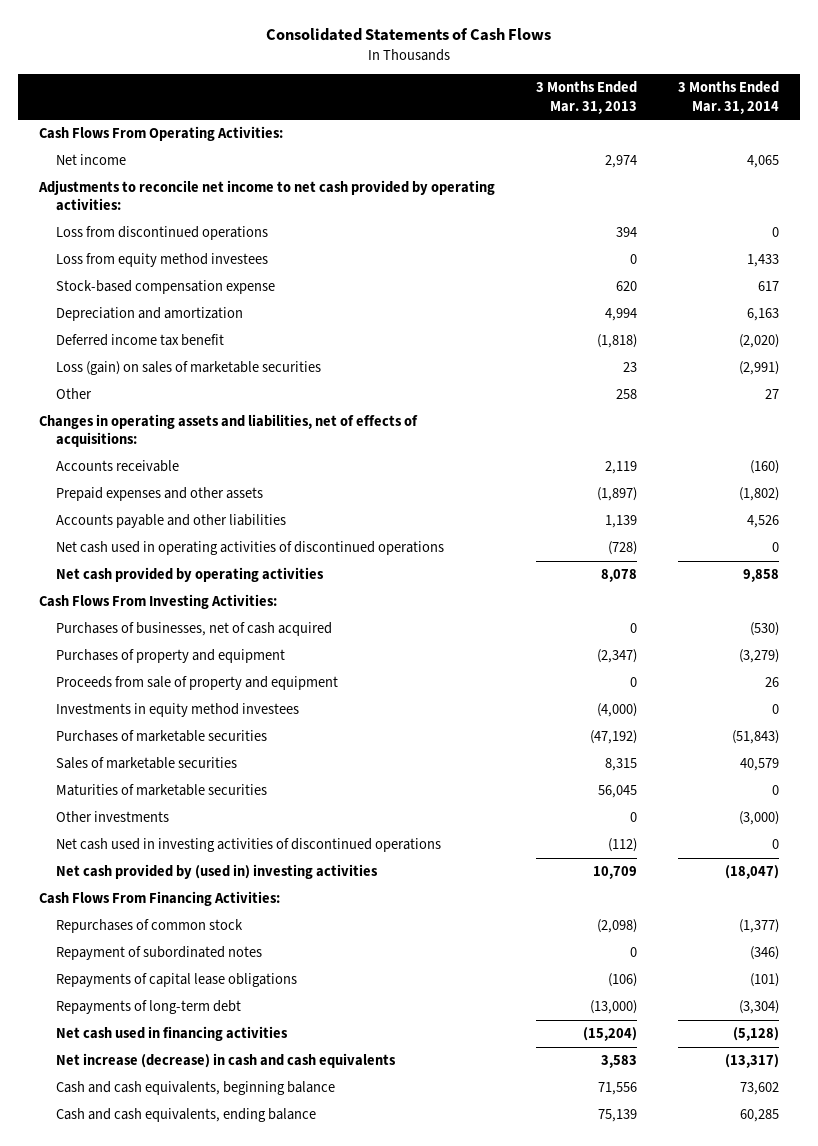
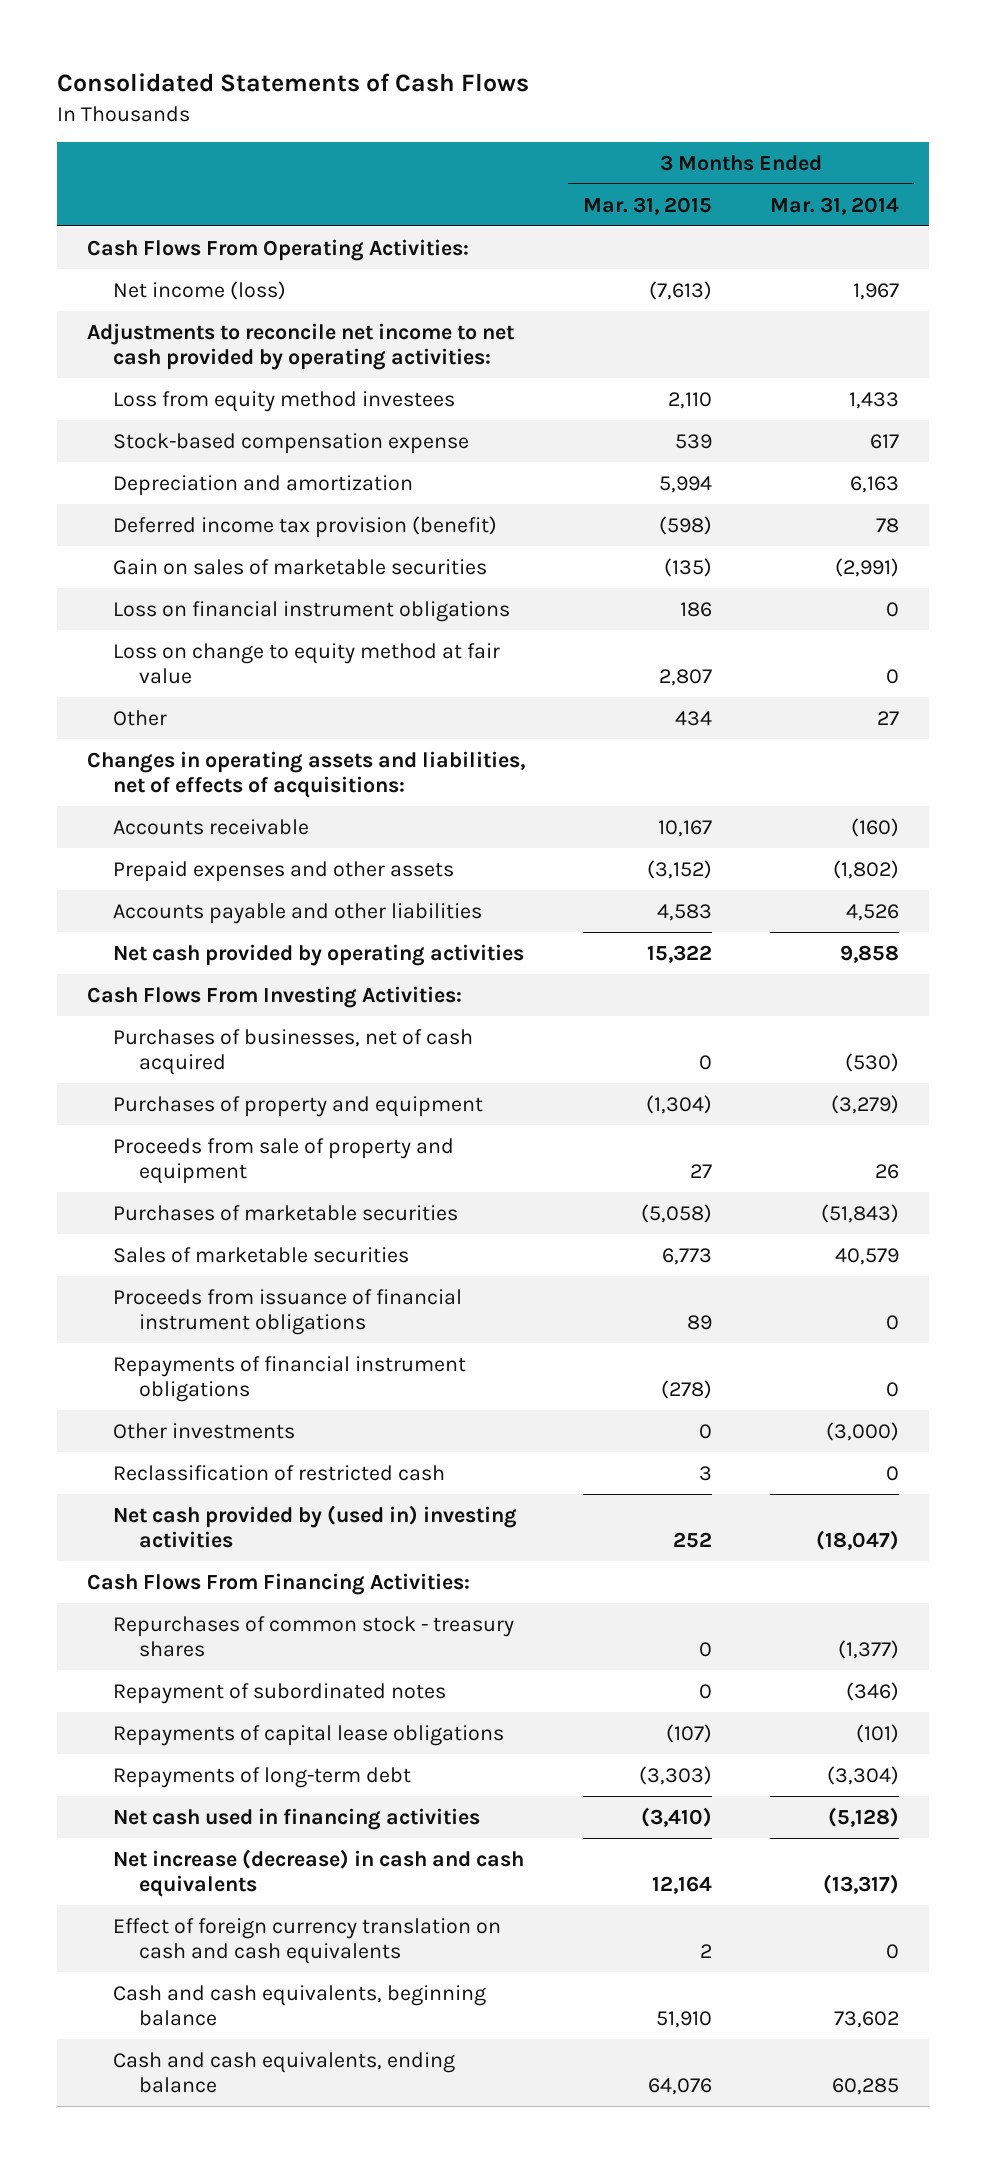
[536,81,638,114] 3 Months Ended Mar. 31, 2013 -> none
none -> [583,196,713,215] Mar. 31, 2015
[55,154,126,166] Net income -> [113,280,287,300] Net income (loss)
[747,155,780,169] 4,065 -> [853,282,900,300] 1,967
[55,226,268,241] Loss from discontinued operations -> none
[55,334,224,347] Deferred income tax benefit -> [113,515,498,538] Deferred income tax provision (benefit)
[739,334,780,349] (2,020) -> [876,517,900,533] 78
[55,361,321,376] Loss (gain) on sales of marketable securities -> [113,558,488,575] Gain on sales of marketable securities
none -> [113,600,511,622] Loss on financial instrument obligations
none -> [113,642,501,685] Loss on change to equity method at fair value
[55,541,444,556] Net cash used in operating activities of discontinued operations -> none
[55,703,299,718] Investments in equity method investees -> none
[55,784,267,797] Maturities of marketable securities -> none
none -> [113,1288,463,1336] Proceeds from issuance of financial instrument obligations
none -> [113,1355,467,1403] Repayments of financial instrument obligations
[55,838,441,853] Net cash used in investing activities of discontinued operations -> none
none -> [113,1464,446,1481] Reclassification of restricted cash
[55,919,243,934] Repurchases of common stock -> [113,1615,515,1658] Repurchases of common stock - treasury shares
none -> [113,1917,502,1965] Effect of foreign currency translation on cash and cash equivalents

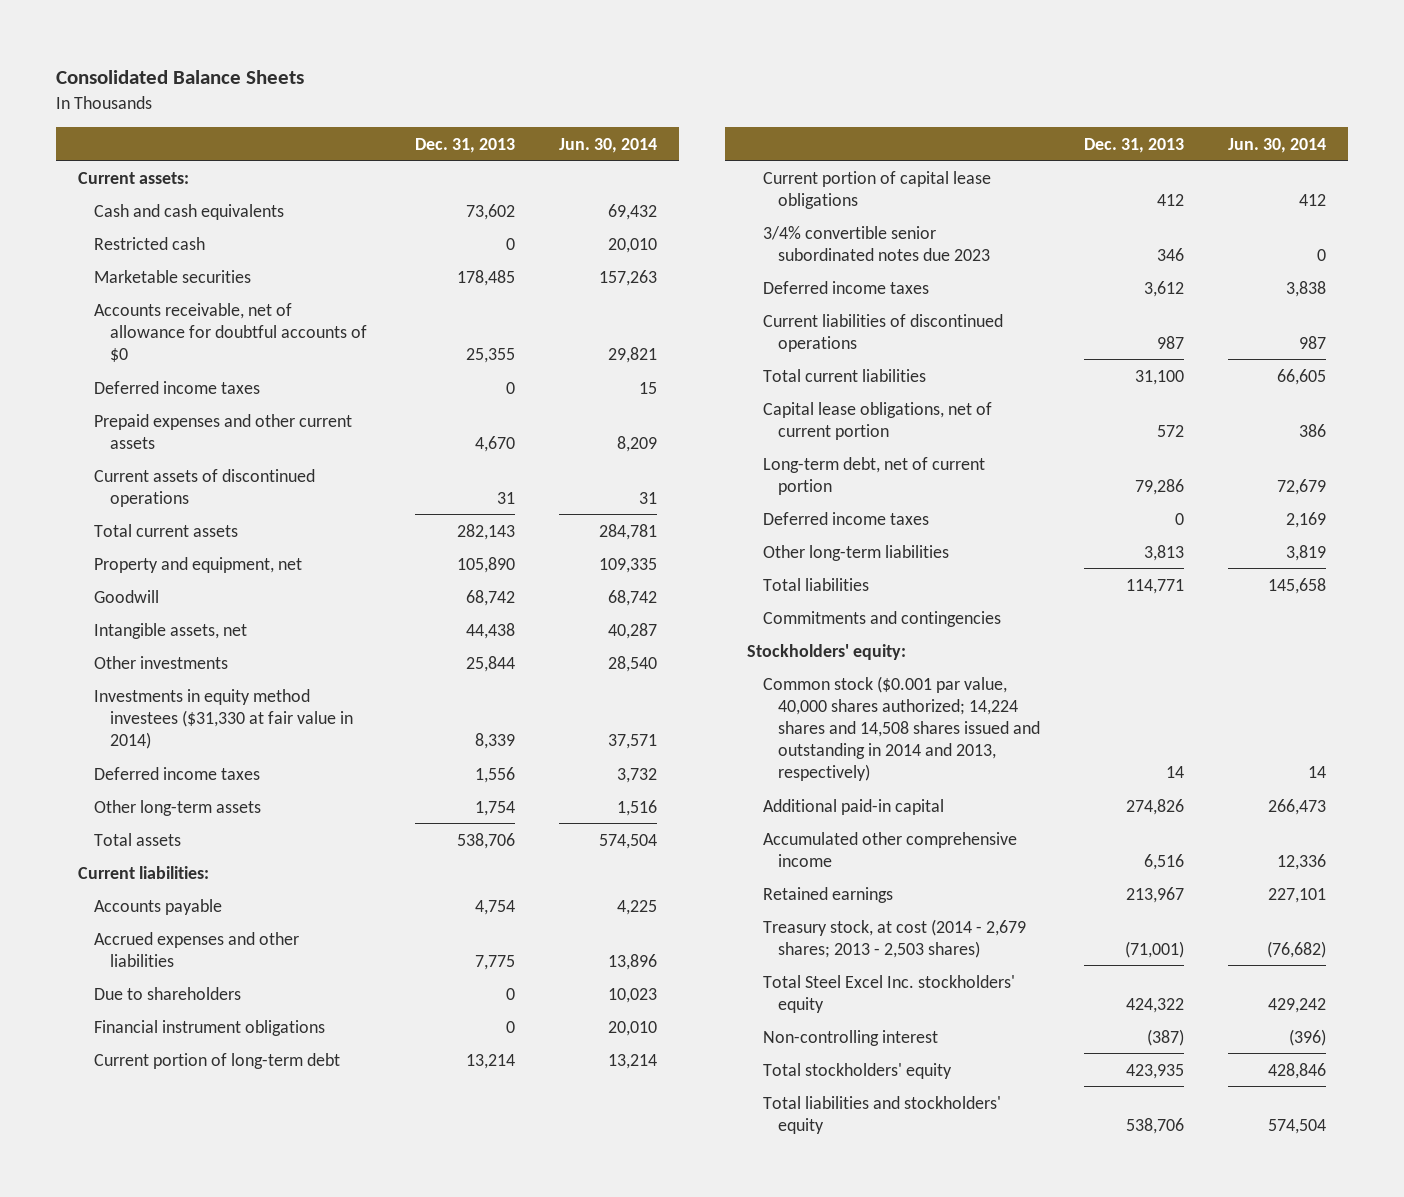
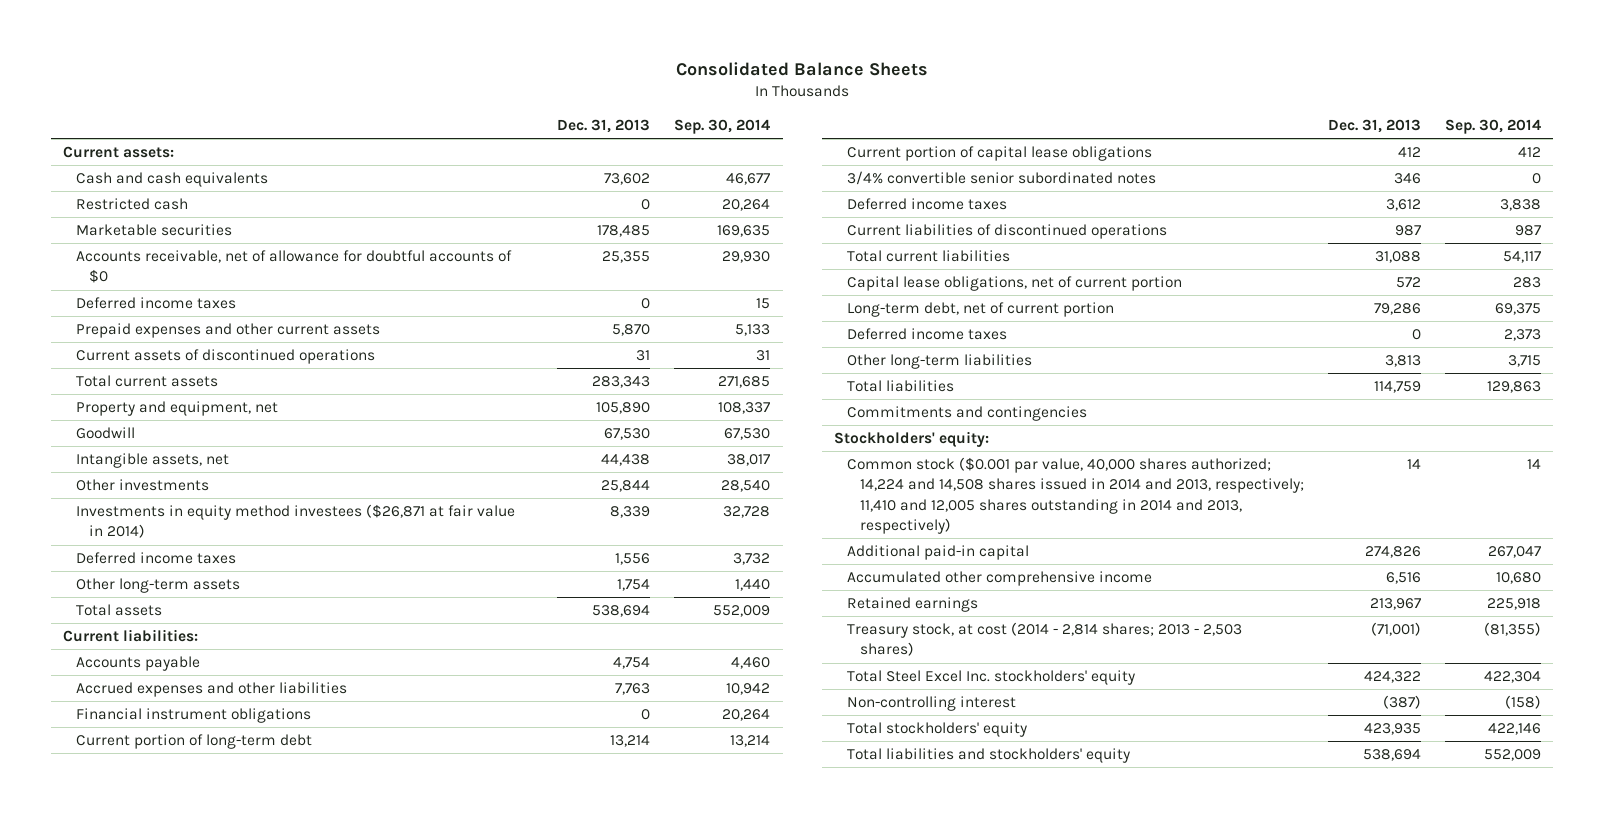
[559,137,658,153] Jun. 30, 2014 -> none
none -> [674,118,771,134] Sep. 30, 2014
[475,435,516,452] 4,670 -> [612,324,651,337] 5,870
[457,523,516,540] 282,143 -> [592,376,651,389] 283,343
[466,589,516,606] 68,742 -> [604,428,651,441] 67,530
[93,688,353,749] Investments in equity method investees ($31,330 at fair value in 2014) -> [76,504,516,539] Investments in equity method investees ($26,871 at fair value in 2014)
[457,832,516,849] 538,706 -> [592,605,651,618] 538,694
[93,986,241,1000] Due to shareholders -> none
[475,954,516,970] 7,775 -> [615,683,651,696] 7,763
[762,225,991,261] 3/4% convertible senior subordinated notes due 2023 -> [846,171,1156,186] 3/4% convertible senior subordinated notes
[1135,369,1185,385] 31,100 -> [1374,251,1421,264] 31,088
[1126,578,1185,594] 114,771 -> [1373,381,1421,394] 114,759
[762,675,1041,782] Common stock ($0.001 par value, 40,000 shares authorized; 14,224 shares and 14,508 shares issued and outstanding in 2014 and 2013, respectively) -> [846,457,1304,534] Common stock ($0.001 par value, 40,000 shares authorized; 14,224 and 14,508 shares issued in 2014 and 2013, respectively; 11,410 and 12,005 shares outstanding in 2014 and 2013, respectively)
[762,918,1026,958] Treasury stock, at cost (2014 - 2,679 shares; 2013 - 2,503 shares) -> [846,622,1242,657] Treasury stock, at cost (2014 - 2,814 shares; 2013 - 2,503 shares)
[1126,1117,1185,1134] 538,706 -> [1362,749,1421,762] 538,694

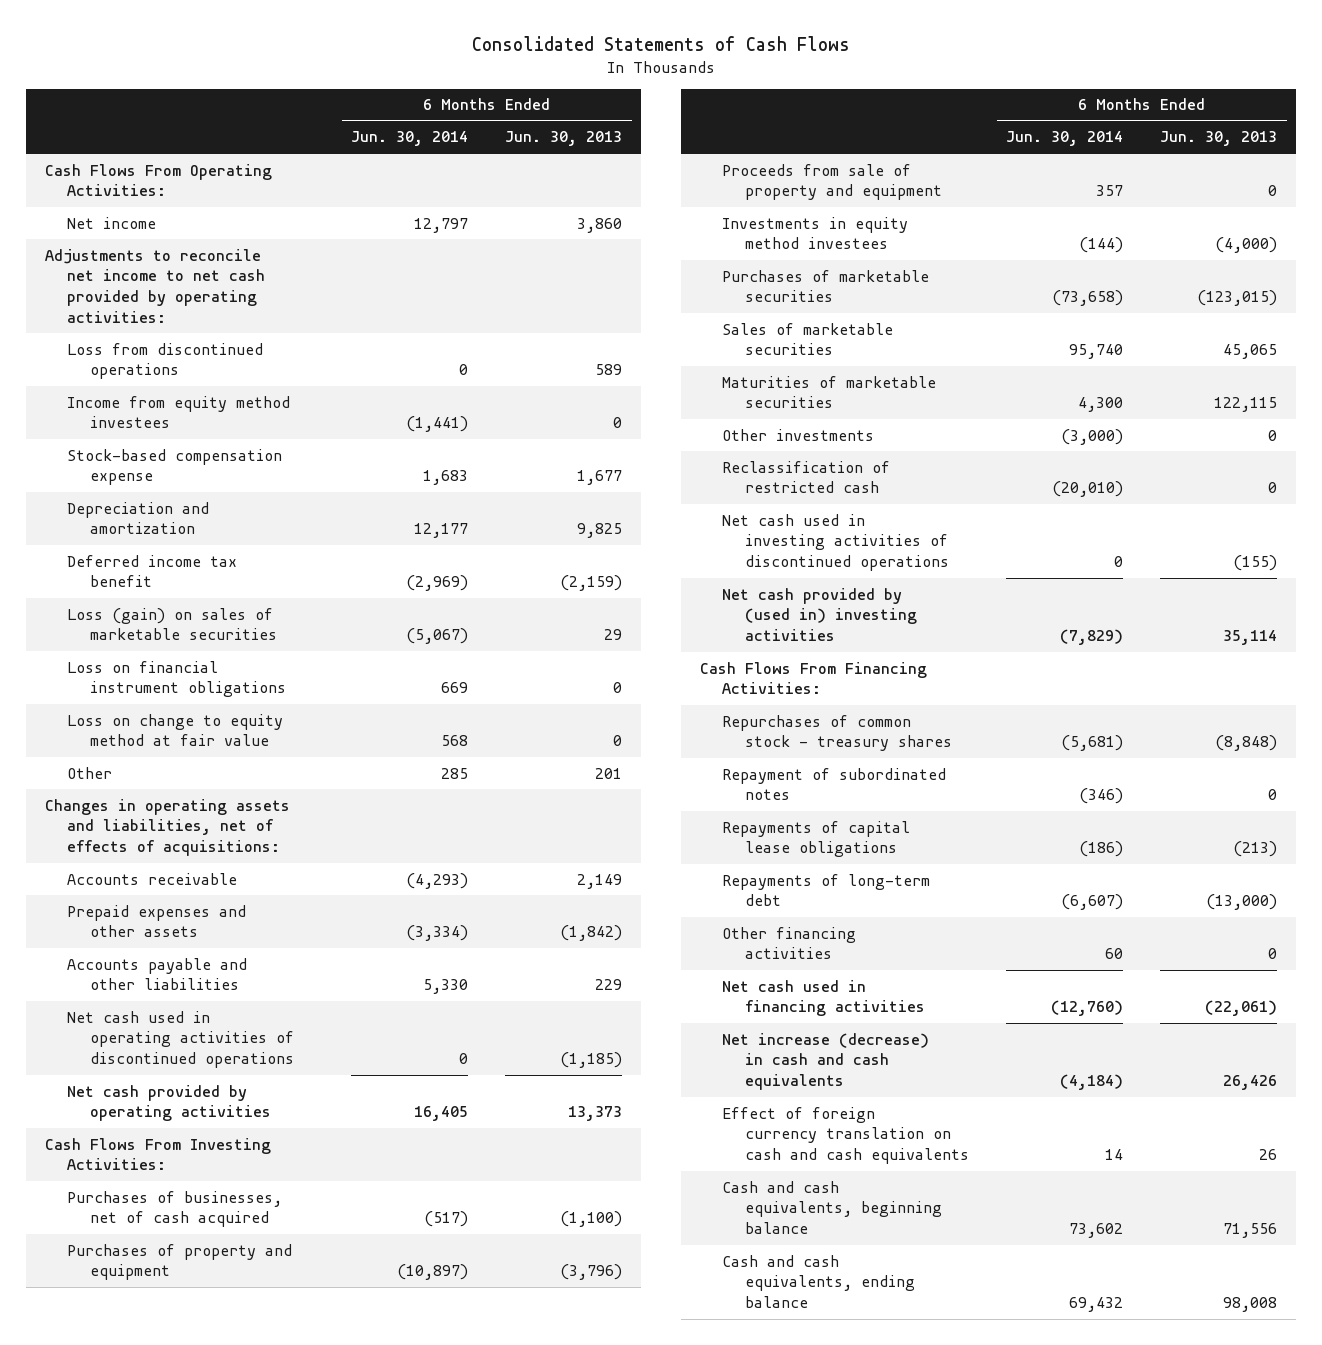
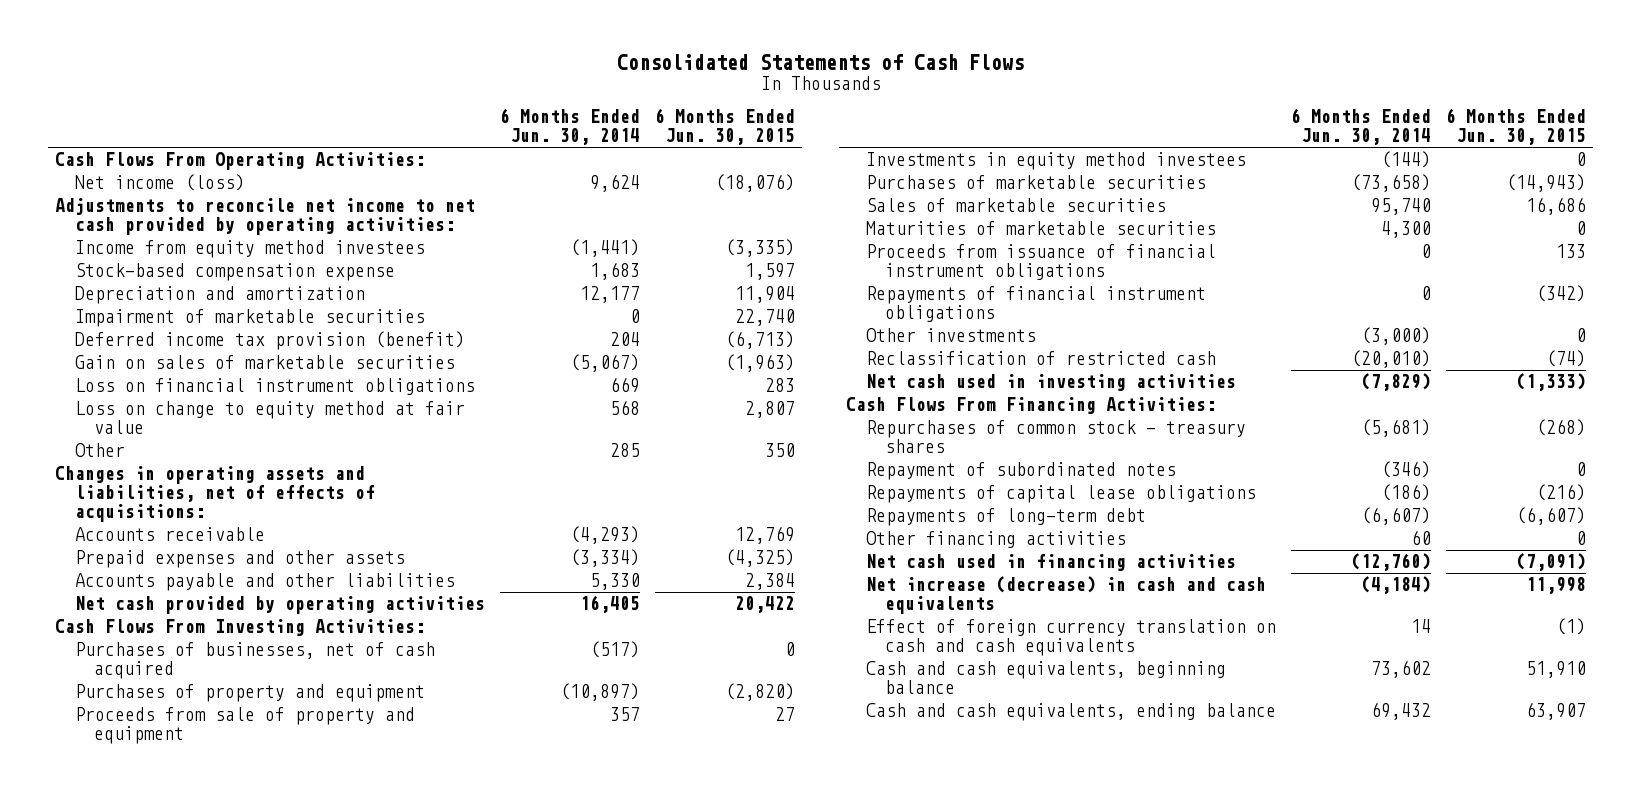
[505,131,623,147] Jun. 30, 2013 -> none
none -> [654,108,795,146] 6 Months Ended Jun. 30, 2015
[67,216,157,229] Net income -> [74,174,245,192] Net income (loss)
[414,217,469,233] 12,797 -> [589,174,640,193] 9,624
[67,342,264,380] Loss from discontinued operations -> none
none -> [74,309,425,328] Impairment of marketable securities
[67,554,238,588] Deferred income tax benefit -> [74,331,465,351] Deferred income tax provision (benefit)
[406,575,469,592] (2,969) -> [609,332,640,347] 204
[67,607,277,641] Loss (gain) on sales of marketable securities -> [74,355,455,370] Gain on sales of marketable securities
[67,1010,294,1069] Net cash used in operating activities of discontinued operations -> none
none -> [865,244,1216,281] Proceeds from issuance of financial instrument obligations
none -> [865,286,1206,323] Repayments of financial instrument obligations
[722,513,949,572] Net cash used in investing activities of discontinued operations -> none
[722,587,917,642] Net cash provided by (used in) investing activities -> [865,374,1236,392] Net cash used in investing activities

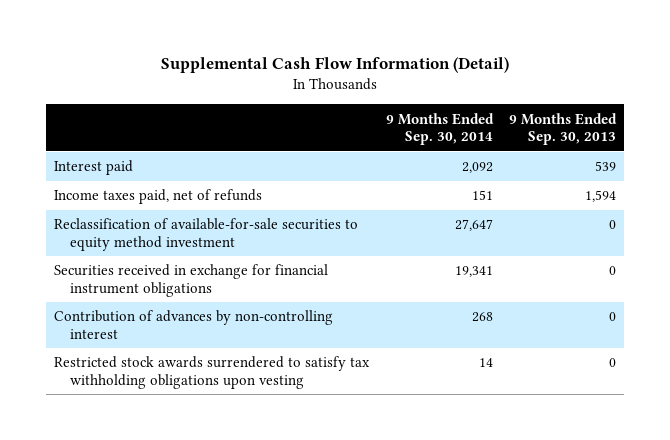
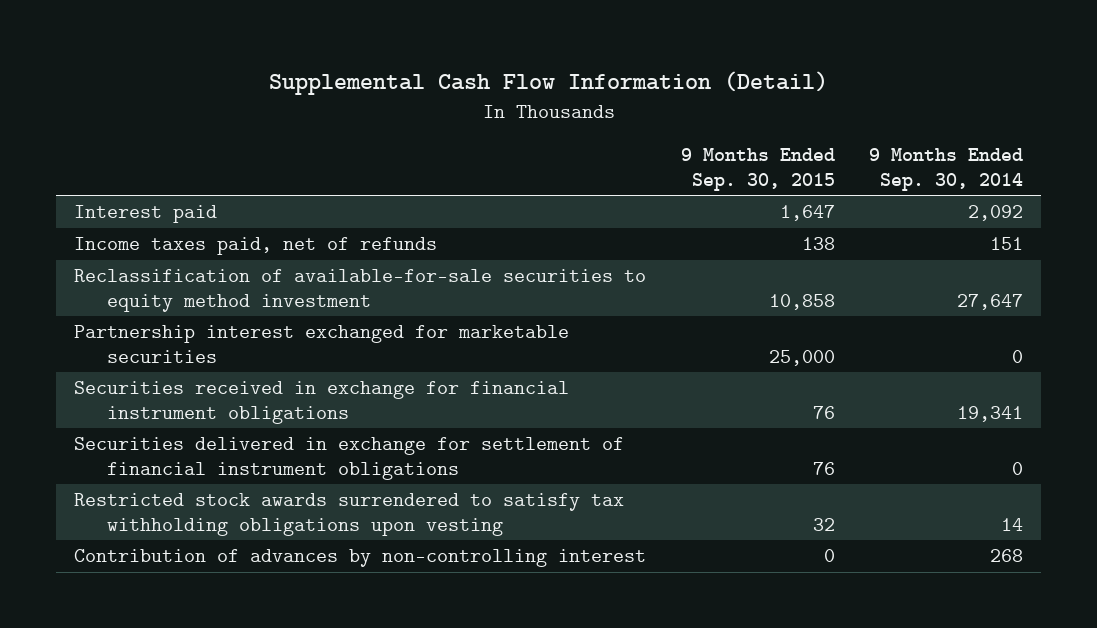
[509,112,618,146] 9 Months Ended Sep. 30, 2013 -> none
none -> [680,148,835,191] 9 Months Ended Sep. 30, 2015
none -> [73,325,569,363] Partnership interest exchanged for marketable securities
none -> [73,437,624,480] Securities delivered in exchange for settlement of financial instrument obligations
[54,310,334,339] Contribution of advances by non-controlling interest -> [73,549,646,568] Contribution of advances by non-controlling interest

